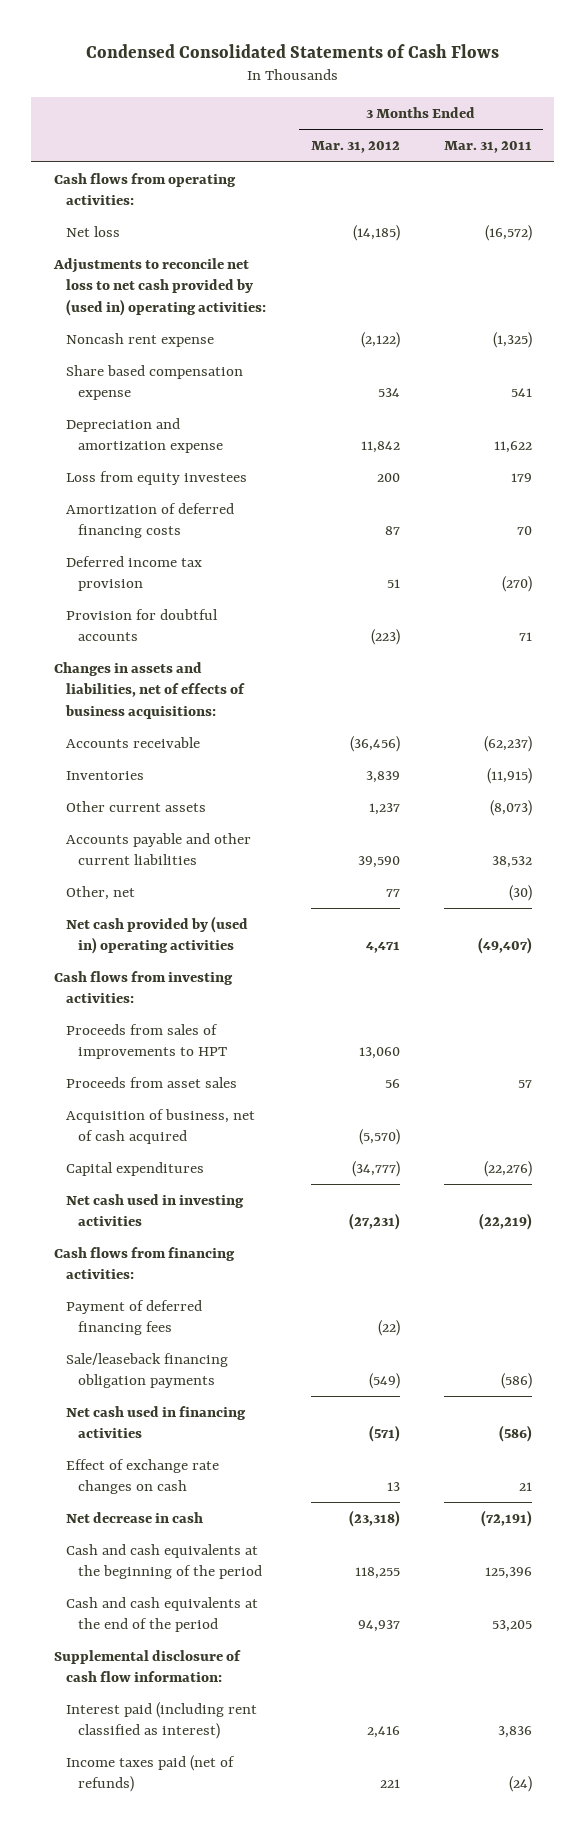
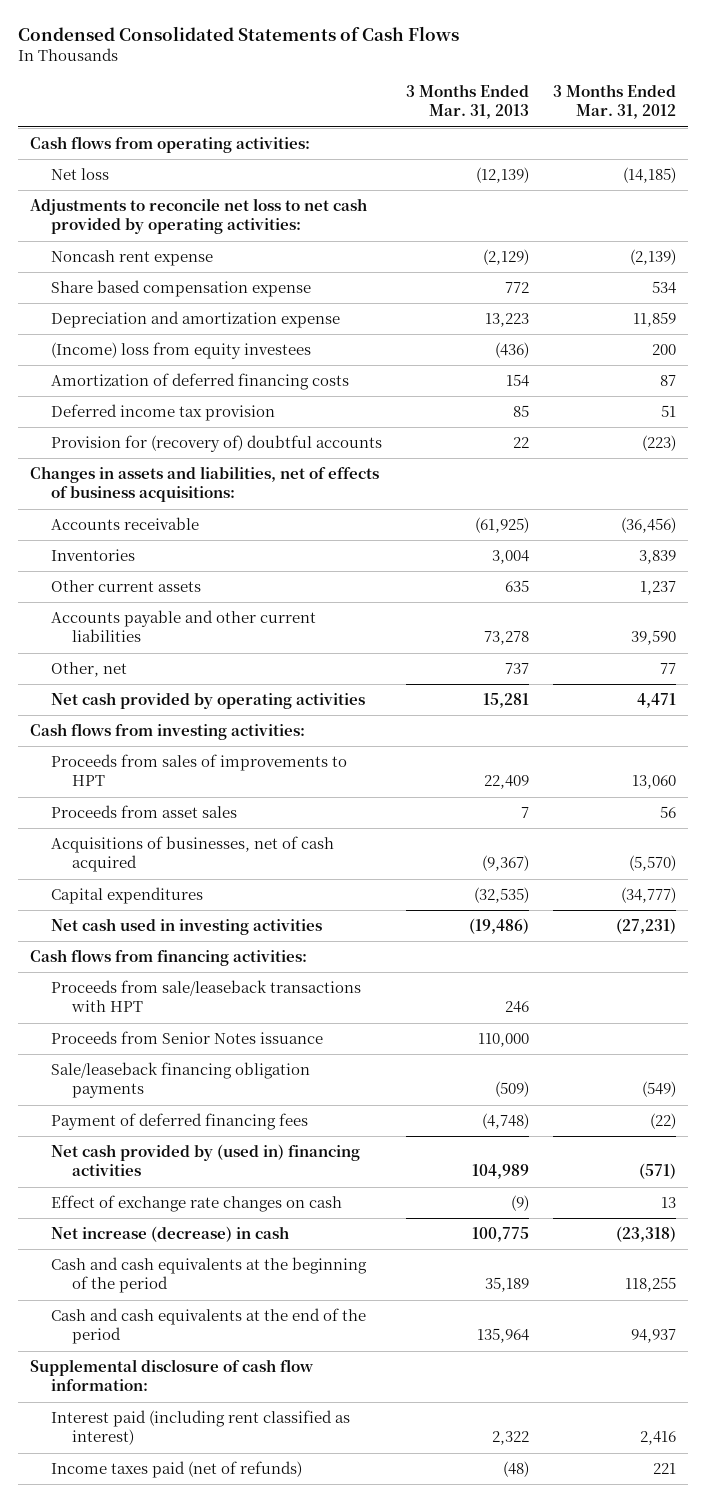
[444,141,533,154] Mar. 31, 2011 -> none
none -> [405,83,529,120] 3 Months Ended Mar. 31, 2013
[52,257,266,316] Adjustments to reconcile net loss to net cash provided by (used in) operating activities: -> [29,198,367,235] Adjustments to reconcile net loss to net cash provided by operating activities:
[360,331,400,348] (2,122) -> [630,249,677,266] (2,139)
[360,441,400,454] 11,842 -> [633,312,677,328] 11,859
[65,470,247,485] Loss from equity investees -> [50,342,311,360] (Income) loss from equity investees
[65,608,218,642] Provision for doubtful accounts -> [50,435,382,453] Provision for (recovery of) doubtful accounts
[65,915,248,955] Net cash provided by (used in) operating activities -> [50,692,365,710] Net cash provided by operating activities
[65,1108,255,1145] Acquisition of business, net of cash acquired -> [50,836,334,873] Acquisitions of businesses, net of cash acquired
none -> [50,980,361,1013] Proceeds from sale/leaseback transactions with HPT
none -> [50,1031,323,1045] Proceeds from Senior Notes issuance
[65,1299,202,1336] Payment of deferred financing fees -> [50,1113,308,1131] Payment of deferred financing fees
[65,1405,246,1439] Net cash used in financing activities -> [50,1144,360,1177] Net cash provided by (used in) financing activities
[65,1511,203,1523] Net decrease in cash -> [50,1226,289,1243] Net increase (decrease) in cash

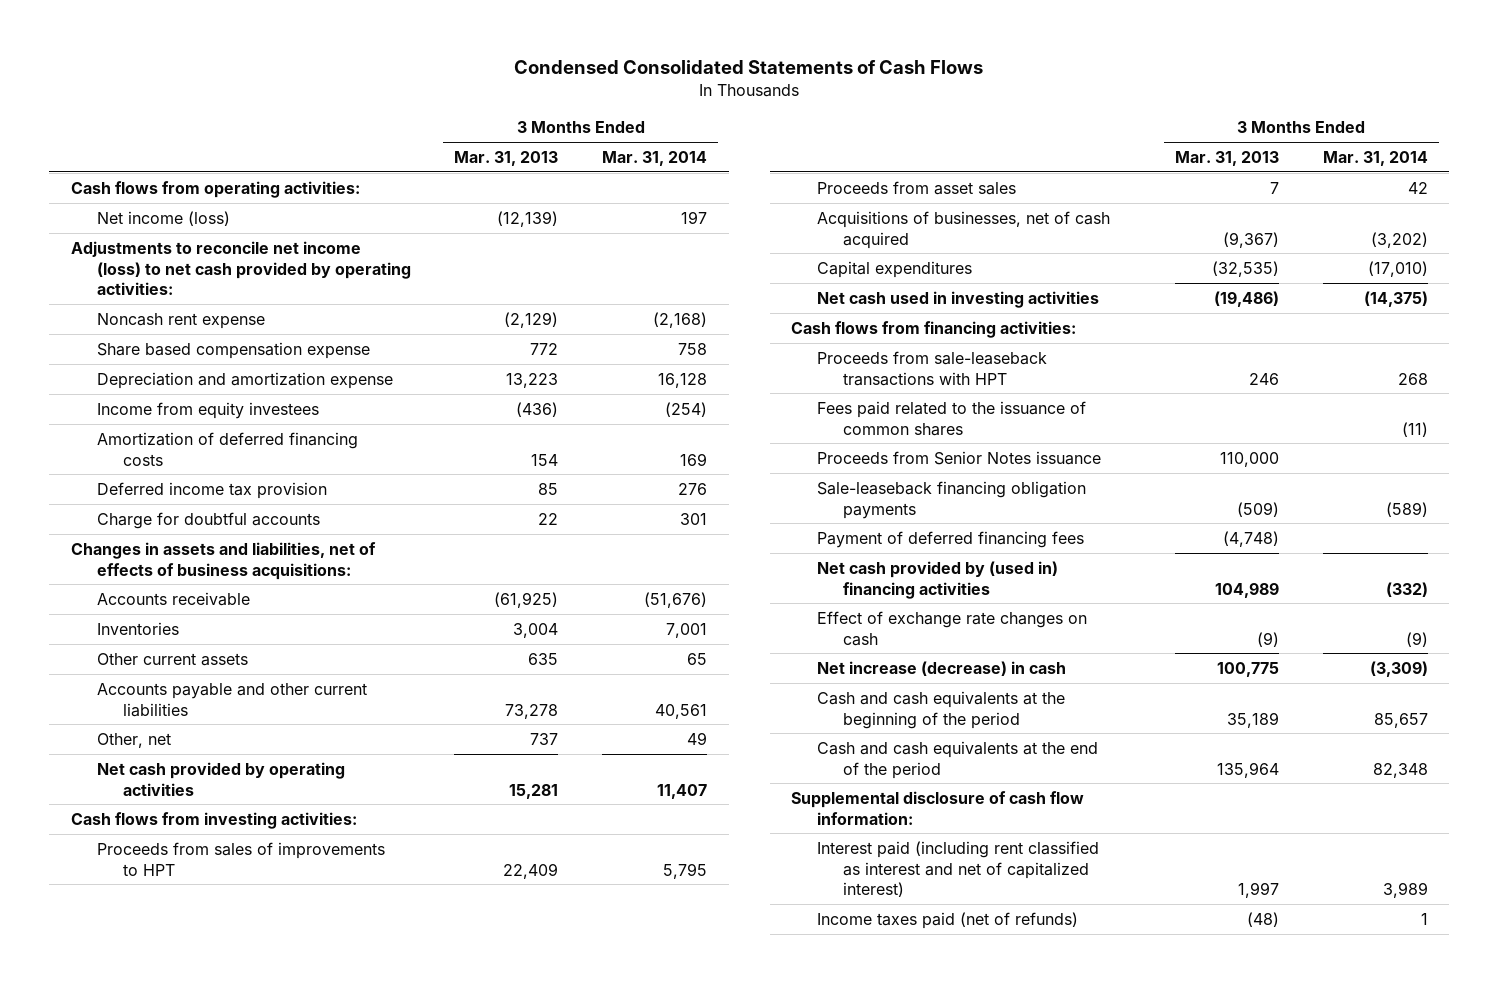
[553,83,677,120] 3 Months Ended Mar. 31, 2012 -> none
none -> [602,150,708,166] Mar. 31, 2014
[50,168,109,181] Net loss -> [96,210,230,226] Net income (loss)
[29,198,367,235] Adjustments to reconcile net loss to net cash provided by operating activities: -> [70,240,411,296] Adjustments to reconcile net income (loss) to net cash provided by operating activities:
[50,342,311,360] (Income) loss from equity investees -> [96,401,319,419] Income from equity investees
[50,435,382,453] Provision for (recovery of) doubtful accounts -> [96,511,320,529] Charge for doubtful accounts
[50,980,361,1013] Proceeds from sale/leaseback transactions with HPT -> [817,350,1048,386] Proceeds from sale-leaseback transactions with HPT
none -> [817,400,1087,436] Fees paid related to the issuance of common shares
[50,1062,310,1099] Sale/leaseback financing obligation payments -> [817,480,1087,519] Sale-leaseback financing obligation payments
[50,1410,350,1446] Interest paid (including rent classified as interest) -> [817,840,1100,898] Interest paid (including rent classified as interest and net of capitalized interest)
[491,1431,529,1446] 2,322 -> [1237,882,1279,899] 1,997

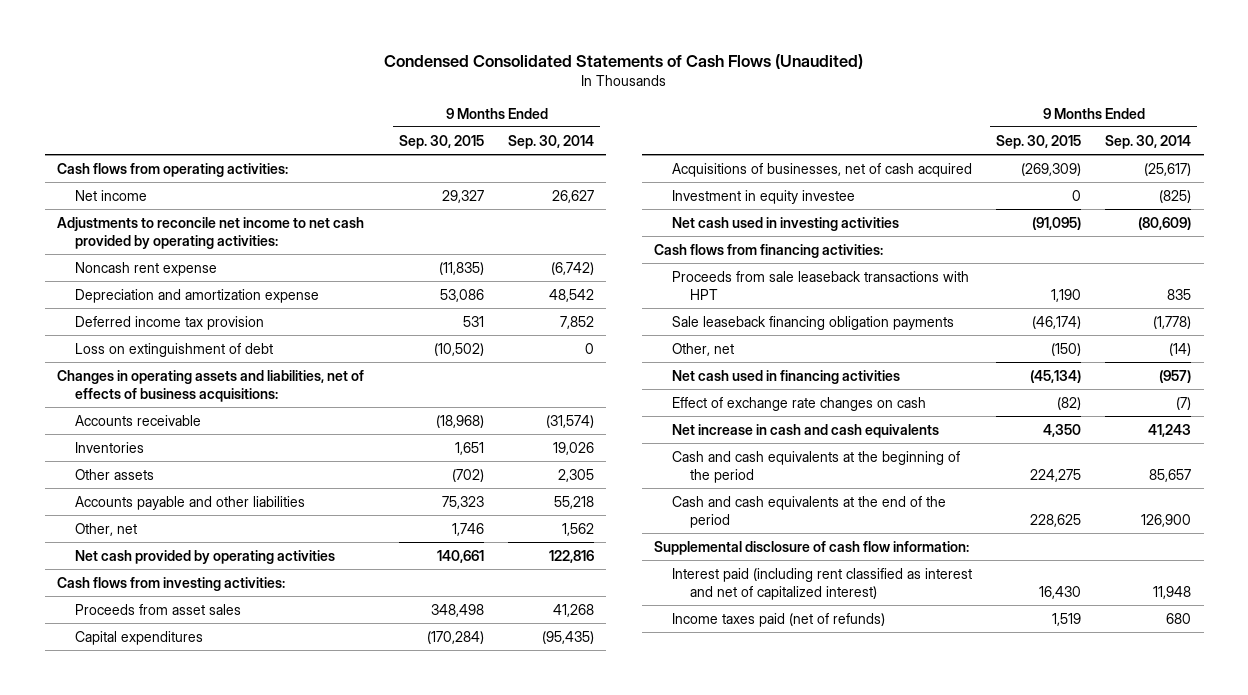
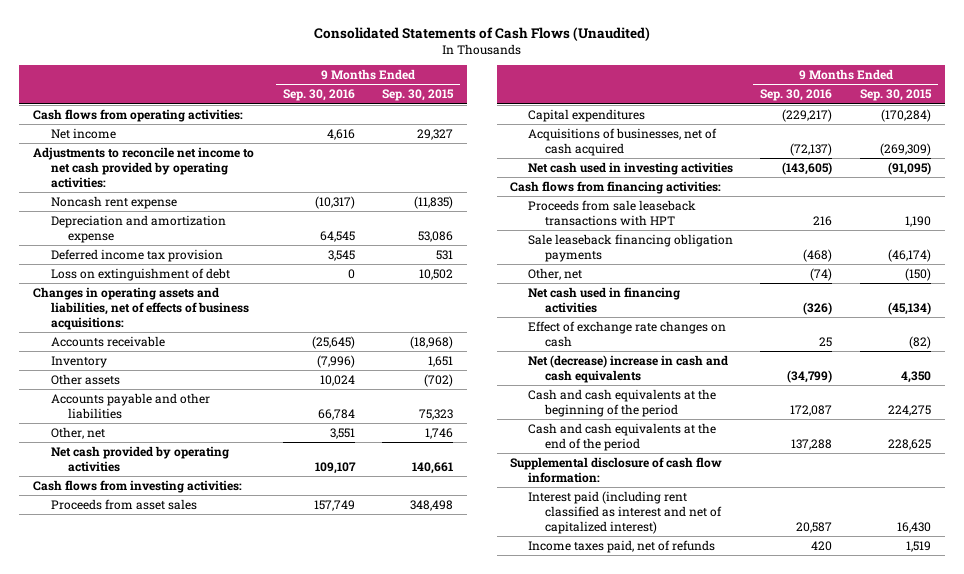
[384,53,864,69] Condensed Consolidated Statements of Cash Flows (Unaudited) -> [313,26,650,41] Consolidated Statements of Cash Flows (Unaudited)
[508,134,595,149] Sep. 30, 2014 -> none
none -> [282,89,355,102] Sep. 30, 2016
[434,342,485,356] (10,502) -> [419,268,454,280] 10,502
[74,441,144,453] Inventories -> [50,355,107,368] Inventory
[671,189,855,204] Investment in equity investee -> none
[671,423,939,438] Net increase in cash and cash equivalents -> [527,354,728,383] Net (decrease) increase in cash and cash equivalents
[671,612,885,627] Income taxes paid (net of refunds) -> [527,539,715,553] Income taxes paid, net of refunds

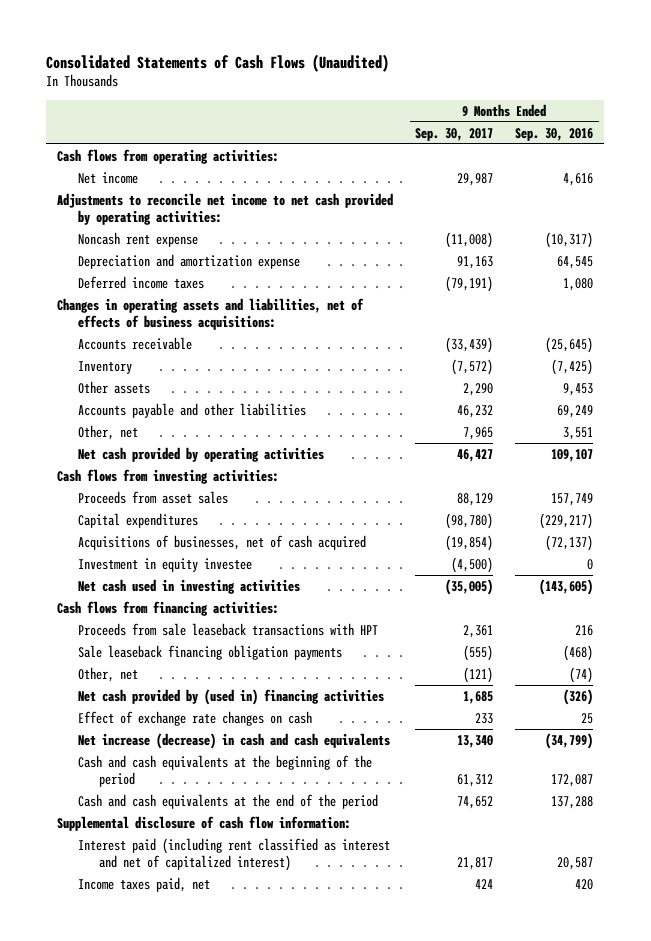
[382,89,455,102] Sep. 30, 2015 -> none
none -> [415,127,494,141] Sep. 30, 2017
[50,267,230,281] Loss on extinguishment of debt -> none
[50,248,223,262] Deferred income tax provision -> [78,275,205,289] Deferred income taxes
[327,249,355,261] 3,545 -> [563,277,594,291] 1,080
[316,354,355,368] (7,996) -> [551,358,594,375] (7,425)
[319,374,355,386] 10,024 -> [563,382,594,396] 9,453
[317,408,355,420] 66,784 -> [557,404,594,418] 69,249
none -> [78,557,253,572] Investment in equity investee
[527,286,680,313] Net cash used in financing activities -> [78,688,385,705] Net cash provided by (used in) financing activities
[527,354,728,383] Net (decrease) increase in cash and cash equivalents -> [78,732,391,749] Net increase (decrease) in cash and cash equivalents
[527,539,715,553] Income taxes paid, net of refunds -> [78,876,211,892] Income taxes paid, net

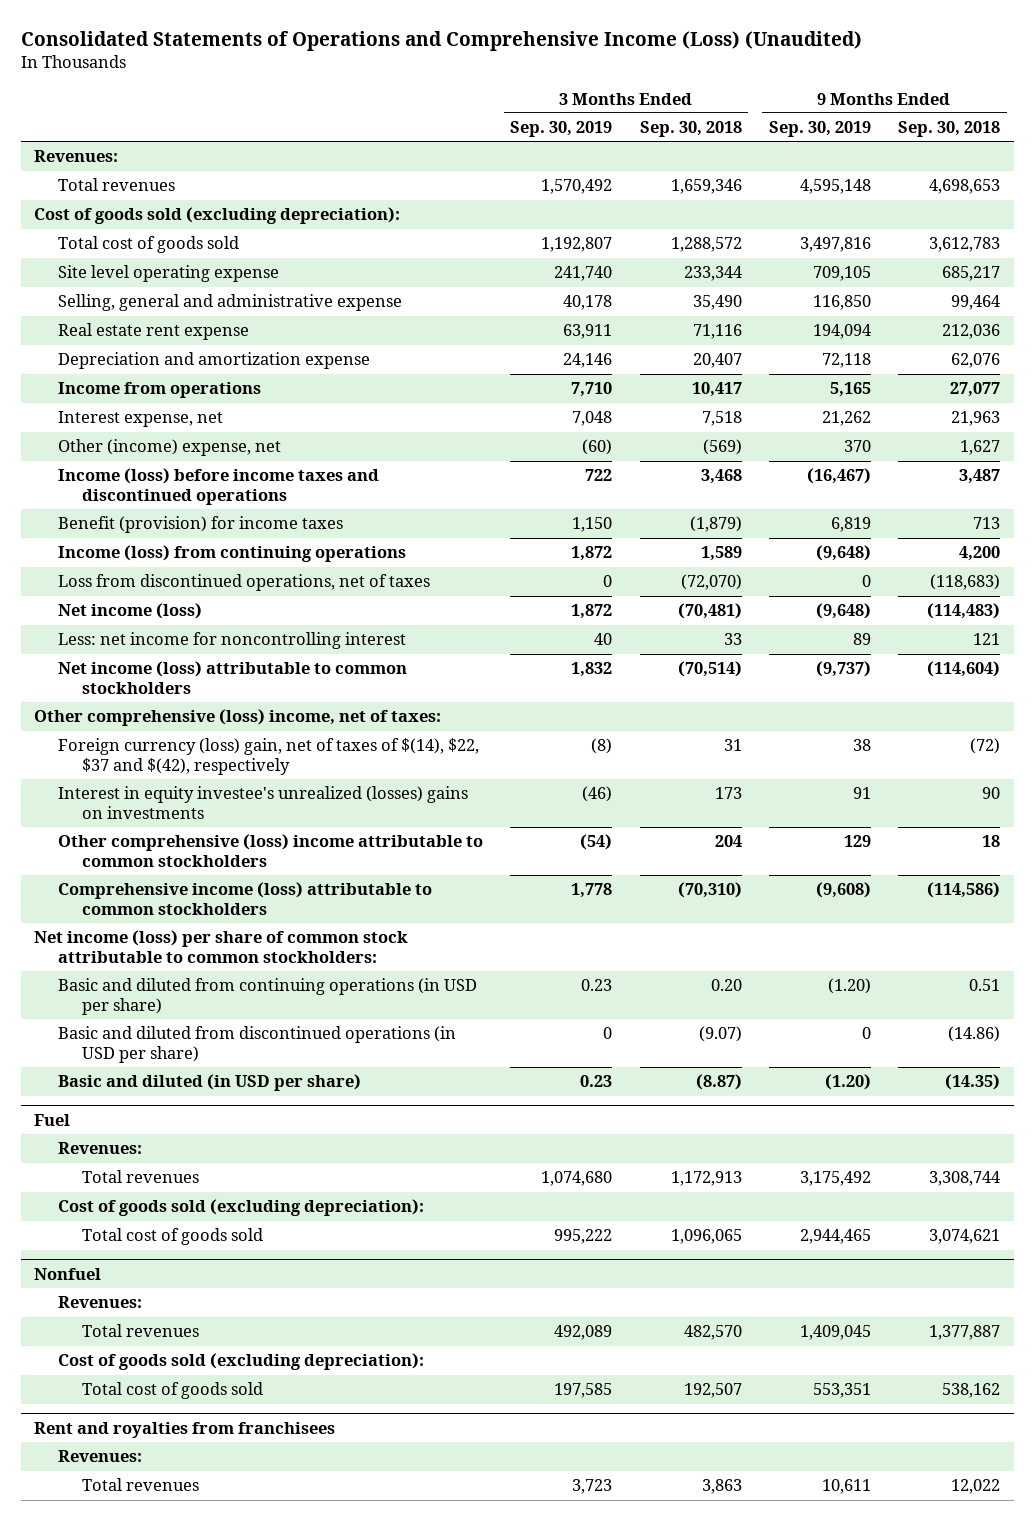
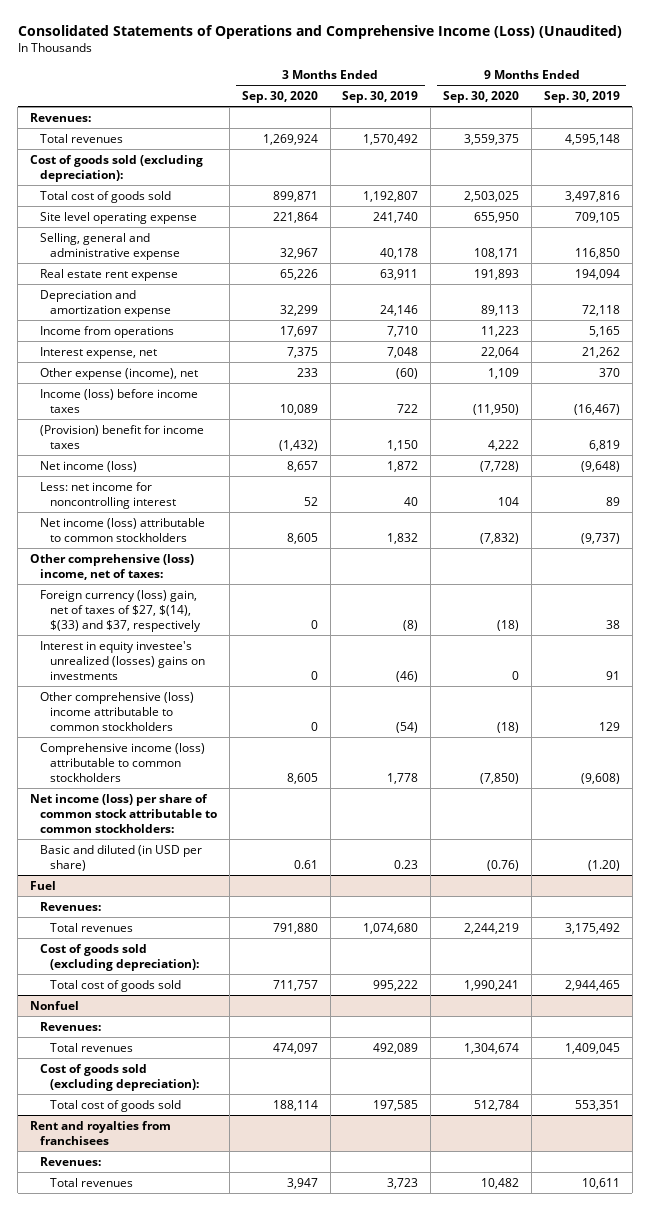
[639,121,742,138] Sep. 30, 2018 -> none
[898,121,1001,138] Sep. 30, 2018 -> none
none -> [241,90,318,103] Sep. 30, 2020
none -> [443,90,520,103] Sep. 30, 2020
[58,545,407,563] Income (loss) from continuing operations -> none
[58,574,431,592] Loss from discontinued operations, net of taxes -> none
[58,439,282,457] Other (income) expense, net -> [40,367,199,380] Other expense (income), net
[58,468,380,505] Income (loss) before income taxes and discontinued operations -> [40,388,199,413] Income (loss) before income taxes
[58,516,344,534] Benefit (provision) for income taxes -> [40,424,205,449] (Provision) benefit for income taxes
[58,738,480,775] Foreign currency (loss) gain, net of taxes of $(14), $22, $37 and $(42), respectively -> [40,589,201,633] Foreign currency (loss) gain, net of taxes of $27, $(14), $(33) and $37, respectively
[58,978,478,1015] Basic and diluted from continuing operations (in USD per share) -> none
[58,1026,457,1063] Basic and diluted from discontinued operations (in USD per share) -> none

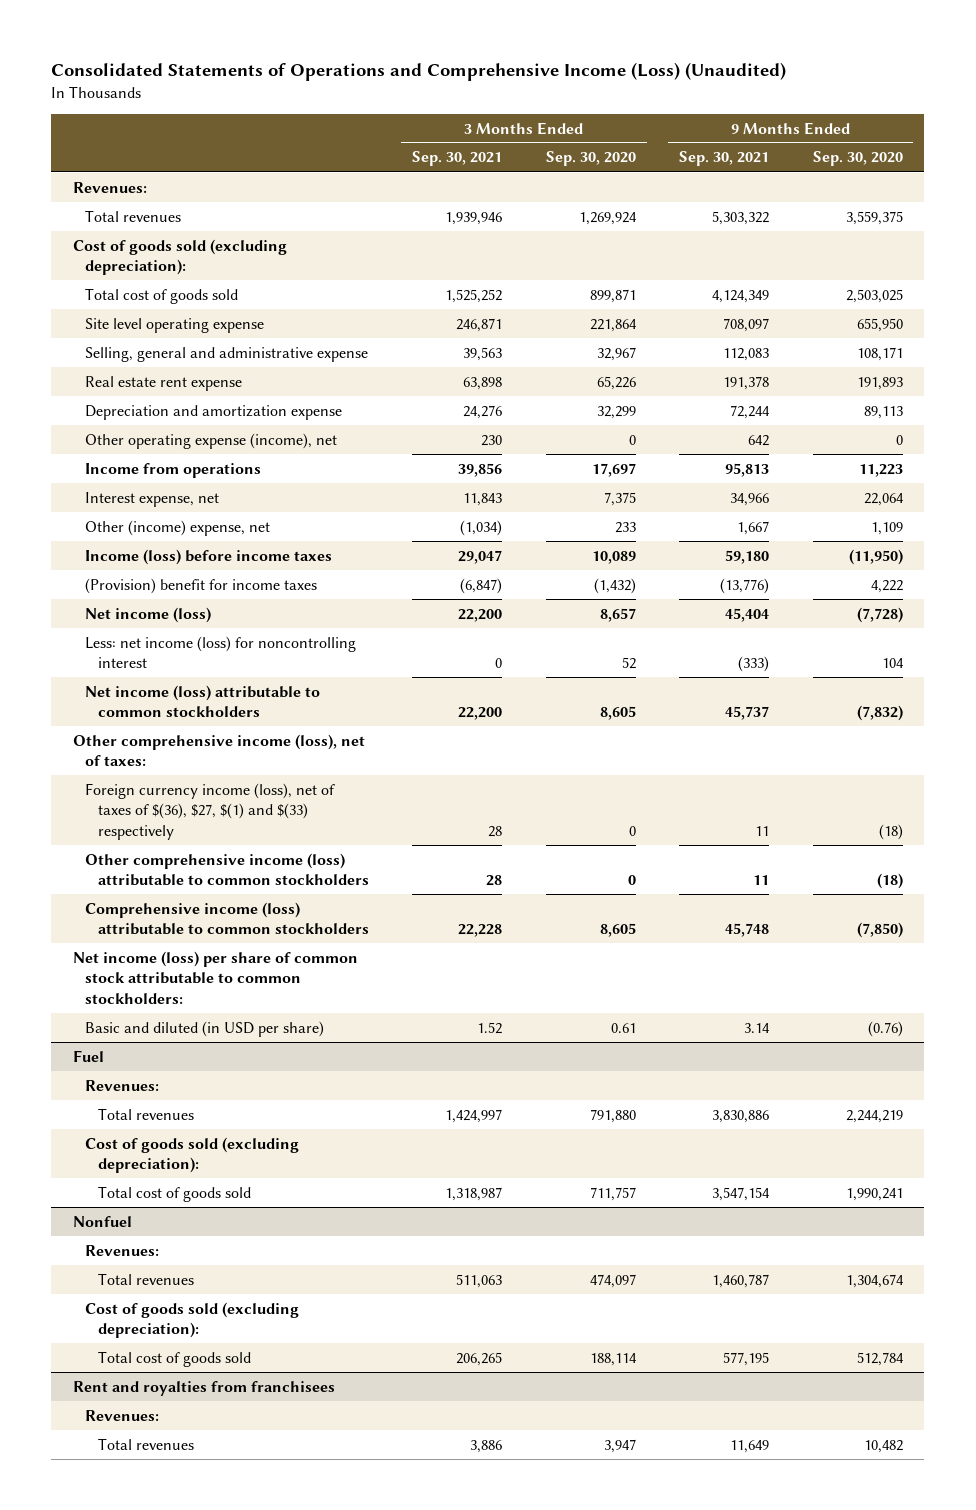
[342,90,419,103] Sep. 30, 2019 -> none
[543,90,620,103] Sep. 30, 2019 -> none
none -> [412,151,503,167] Sep. 30, 2021
none -> [679,151,770,167] Sep. 30, 2021
none -> [85,432,338,449] Other operating expense (income), net
[40,367,199,380] Other expense (income), net -> [85,519,271,536] Other (income) expense, net
[40,481,176,509] Less: net income for noncontrolling interest -> [85,635,357,669] Less: net income (loss) for noncontrolling interest
[40,640,205,681] Interest in equity investee's unrealized (losses) gains on investments -> none
[30,553,195,580] Other comprehensive (loss) income, net of taxes: -> [73,733,366,767] Other comprehensive income (loss), net of taxes:
[40,589,201,633] Foreign currency (loss) gain, net of taxes of $27, $(14), $(33) and $37, respectively -> [85,782,336,840] Foreign currency income (loss), net of taxes of $(36), $27, $(1) and $(33) respectively
[40,691,195,732] Other comprehensive (loss) income attributable to common stockholders -> [85,852,369,887] Other comprehensive income (loss) attributable to common stockholders

